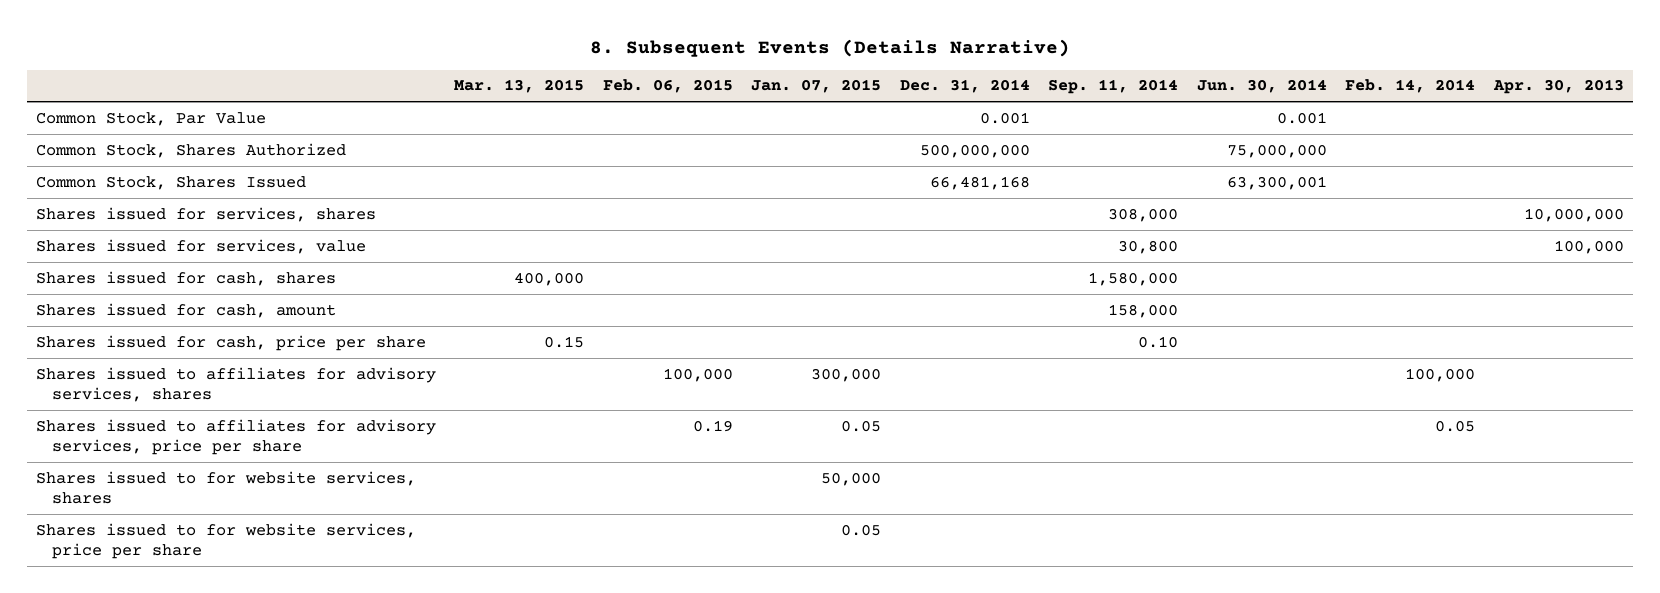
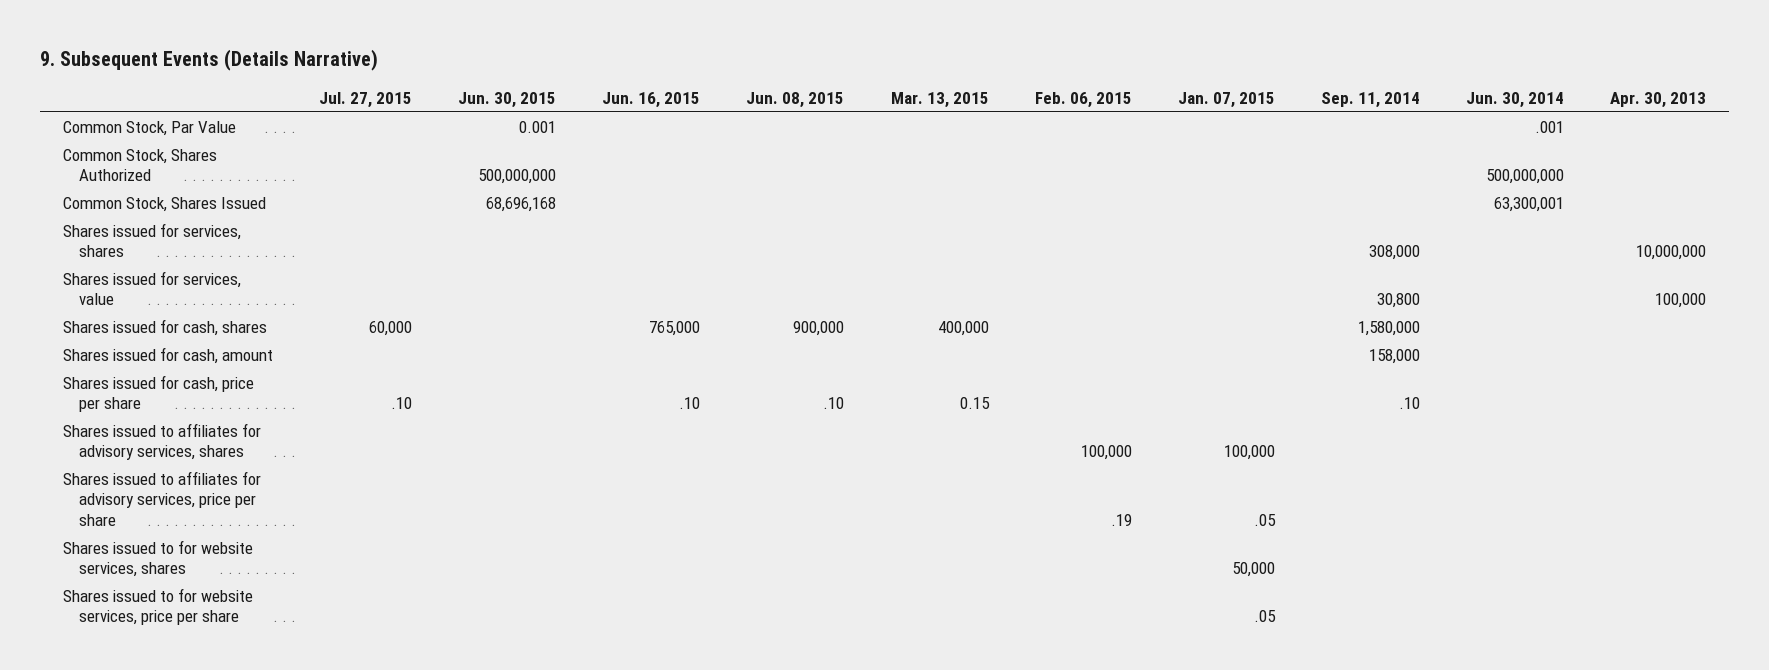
[589,38,1070,57] 8. Subsequent Events (Details Narrative) -> [39,49,378,72] 9. Subsequent Events (Details Narrative)
[899,79,1030,94] Dec. 31, 2014 -> none
[1345,79,1476,94] Feb. 14, 2014 -> none
none -> [318,91,412,108] Jul. 27, 2015
none -> [458,91,557,108] Jun. 30, 2015
none -> [602,91,701,108] Jun. 16, 2015
none -> [746,91,845,108] Jun. 08, 2015
[1276,111,1327,124] 0.001 -> [1535,121,1565,134] .001
[1226,143,1327,158] 75,000,000 -> [1486,169,1565,185] 500,000,000
[1138,335,1179,348] 0.10 -> [1398,397,1420,410] .10
[811,367,882,382] 300,000 -> [1223,445,1275,461] 100,000
[692,419,733,432] 0.19 -> [1110,513,1132,526] .19
[841,419,882,432] 0.05 -> [1253,513,1276,526] .05
[841,523,882,536] 0.05 -> [1253,610,1276,623] .05

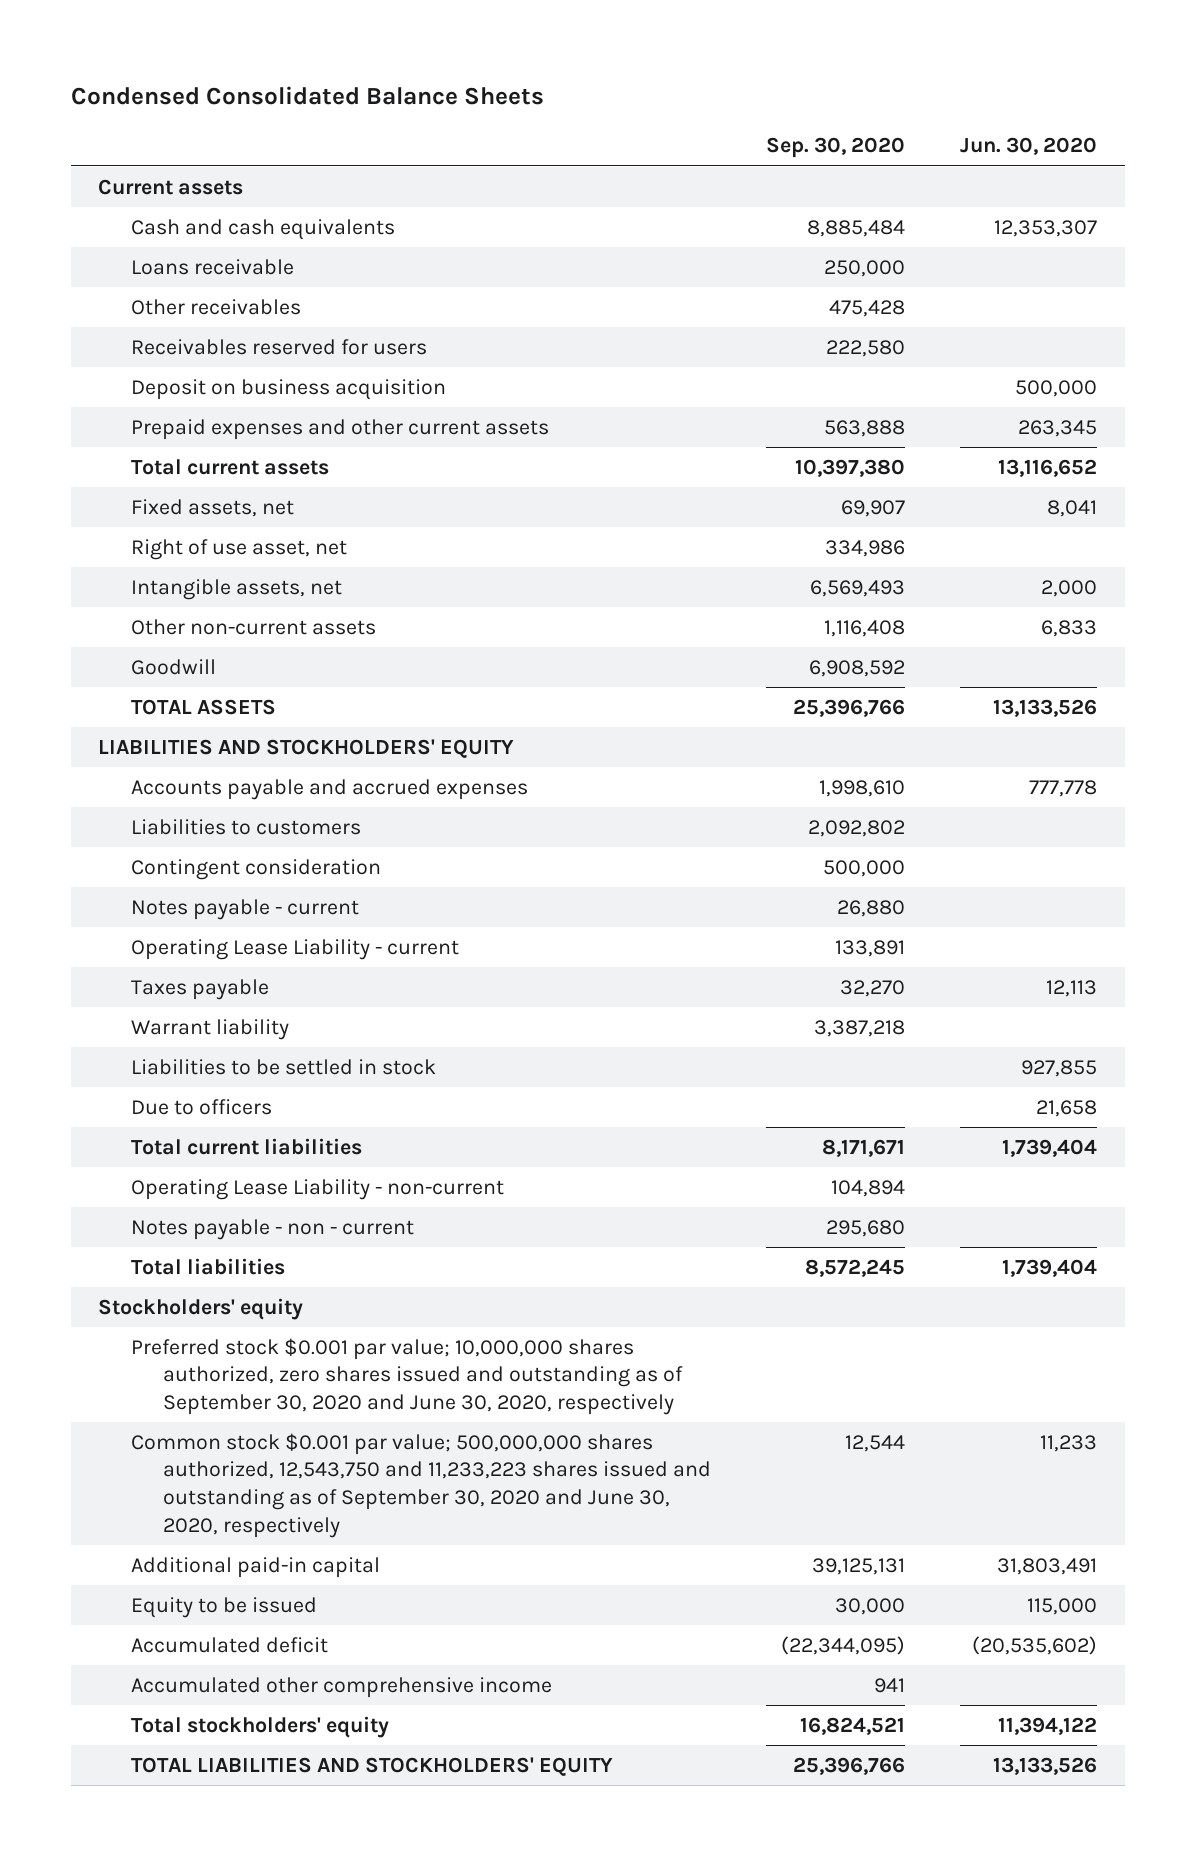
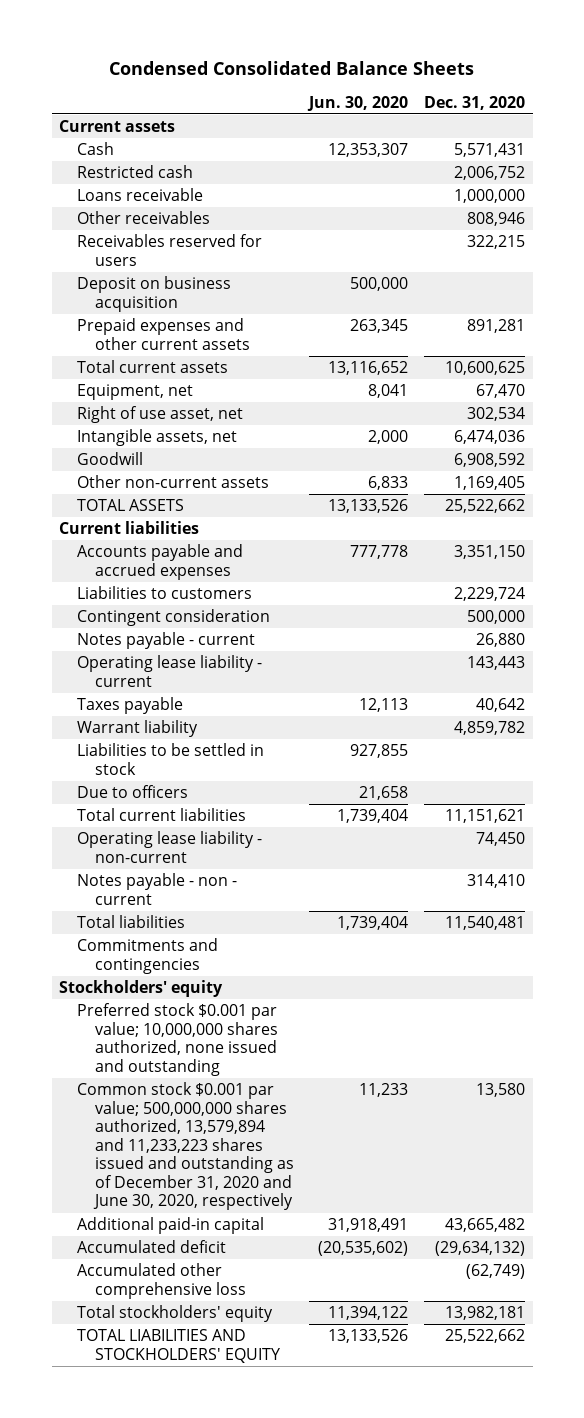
[766,137,906,159] Sep. 30, 2020 -> none
none -> [424,95,526,110] Dec. 31, 2020
[130,218,395,240] Cash and cash equivalents -> [77,142,115,156] Cash
none -> [77,165,194,179] Restricted cash
[130,498,294,517] Fixed assets, net -> [77,384,194,401] Equipment, net
[130,618,376,635] Other non-current assets -> [77,475,270,489] Other non-current assets
[98,738,515,758] LIABILITIES AND STOCKHOLDERS' EQUITY -> none
none -> [59,521,200,535] Current liabilities
[130,938,459,960] Operating Lease Liability - current -> [77,655,263,687] Operating lease liability - current
[130,1178,504,1200] Operating Lease Liability - non-current -> [77,831,263,863] Operating lease liability - non-current
none -> [77,938,219,974] Commitments and contingencies
[130,1596,317,1618] Equity to be issued -> none
[130,1337,684,1416] Preferred stock $0.001 par value; 10,000,000 shares authorized, zero shares issued and outstanding as of September 30, 2020 and June 30, 2020, respectively -> [77,1003,278,1076] Preferred stock $0.001 par value; 10,000,000 shares authorized, none issued and outstanding
[130,1432,712,1538] Common stock $0.001 par value; 500,000,000 shares authorized, 12,543,750 and 11,233,223 shares issued and outstanding as of September 30, 2020 and June 30, 2020, respectively -> [77,1082,294,1211] Common stock $0.001 par value; 500,000,000 shares authorized, 13,579,894 and 11,233,223 shares issued and outstanding as of December 31, 2020 and June 30, 2020, respectively
[997,1557,1098,1575] 31,803,491 -> [328,1218,409,1233] 31,918,491
[130,1676,552,1698] Accumulated other comprehensive income -> [77,1263,246,1299] Accumulated other comprehensive loss

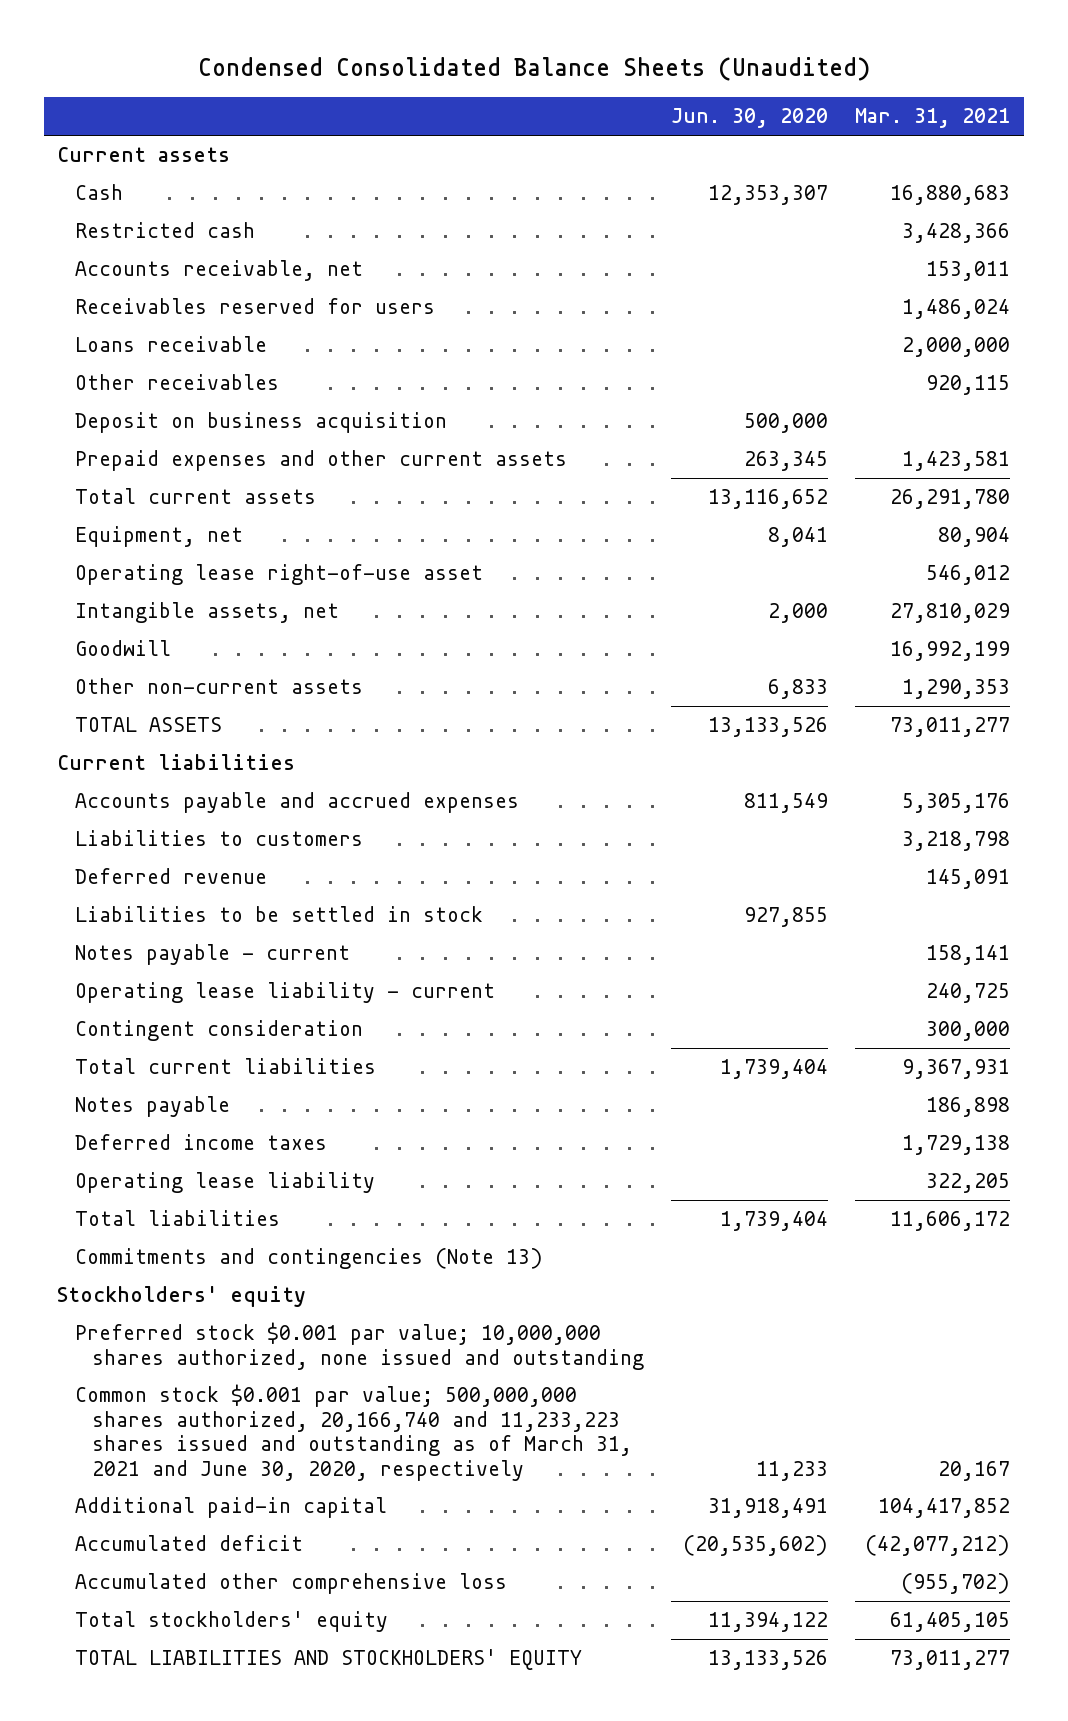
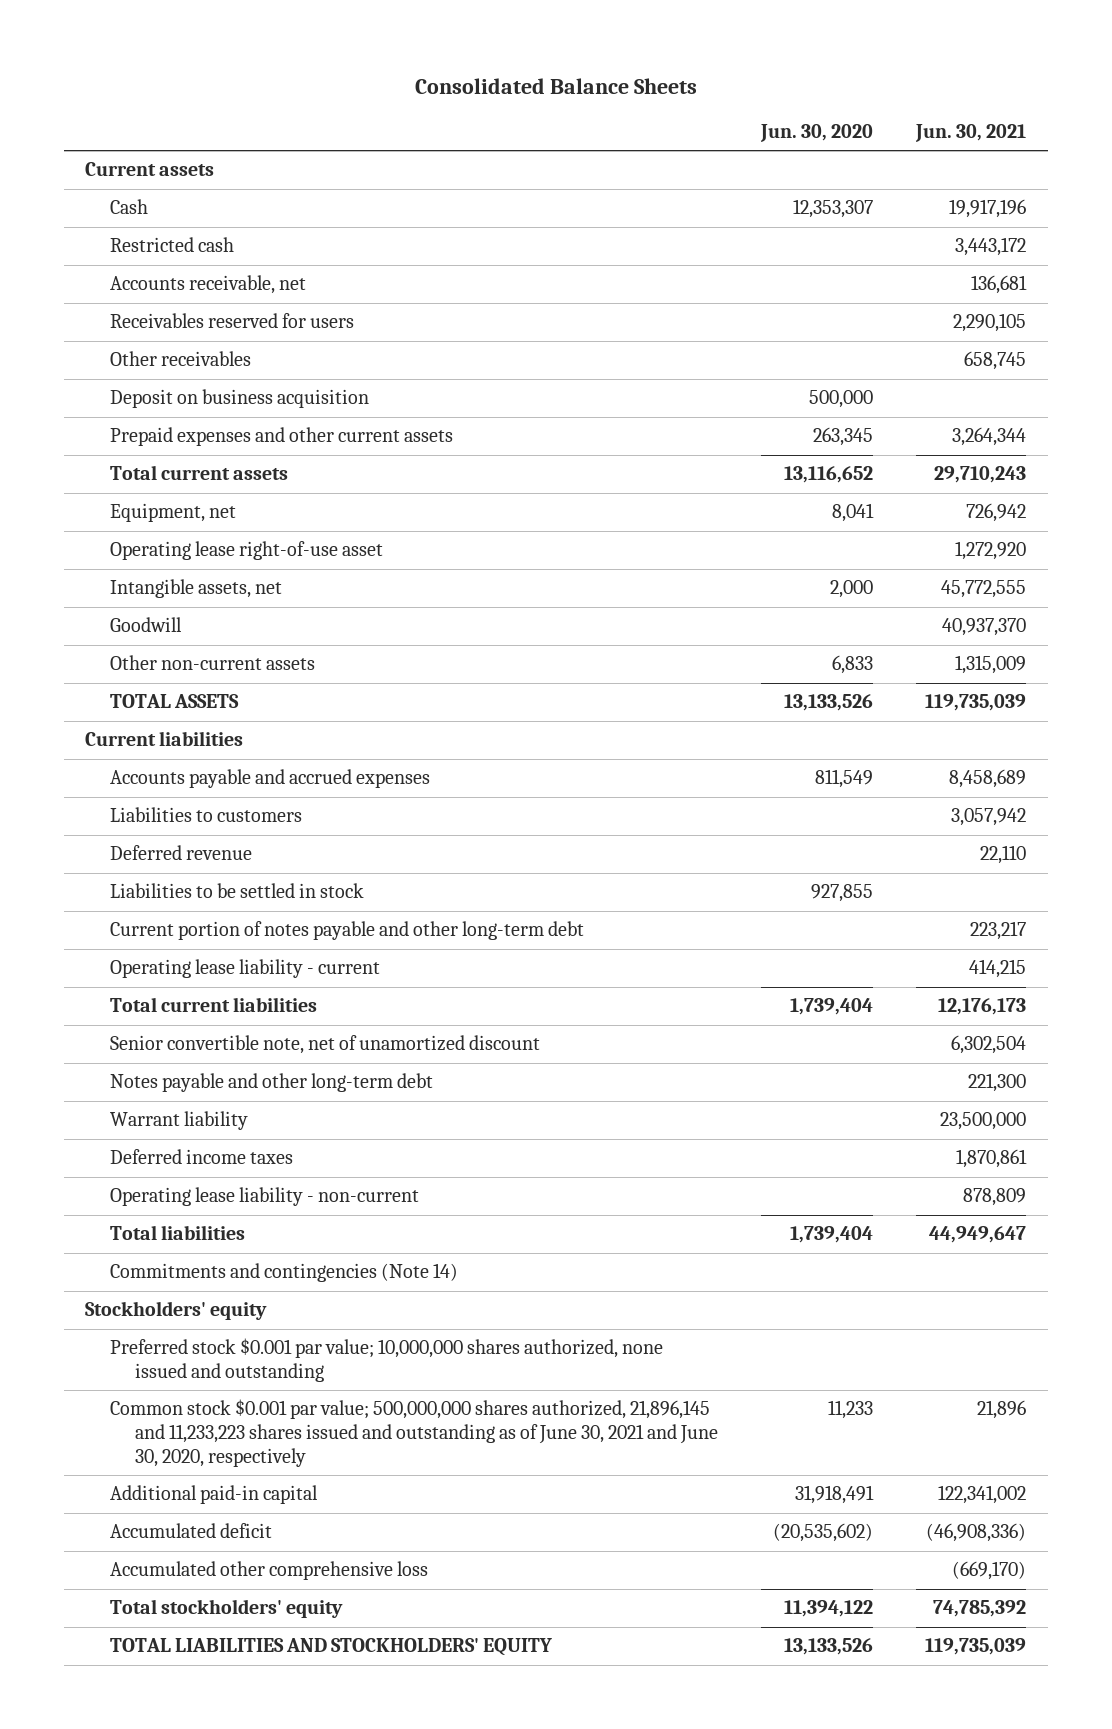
[197,57,870,82] Condensed Consolidated Balance Sheets (Unaudited) -> [414,77,697,94] Consolidated Balance Sheets
[855,108,1011,129] Mar. 31, 2021 -> none
none -> [915,124,1027,143] Jun. 30, 2021
[74,336,267,353] Loans receivable -> none
[74,944,350,966] Notes payable - current -> none
none -> [110,921,585,941] Current portion of notes payable and other long-term debt
[74,1020,363,1042] Contingent consideration -> none
[74,1096,230,1118] Notes payable -> none
none -> [110,1035,541,1055] Senior convertible note, net of unamortized discount
none -> [110,1073,434,1093] Notes payable and other long-term debt
none -> [110,1111,249,1131] Warrant liability
[74,1172,375,1194] Operating lease liability -> [110,1187,420,1207] Operating lease liability - non-current
[74,1248,543,1270] Commitments and contingencies (Note 13) -> [110,1263,459,1283] Commitments and contingencies (Note 14)
[74,1384,633,1481] Common stock $0.001 par value; 500,000,000 shares authorized, 20,166,740 and 11,233,223 shares issued and outstanding as of March 31, 2021 and June 30, 2020, respectively -> [110,1399,718,1467] Common stock $0.001 par value; 500,000,000 shares authorized, 21,896,145 and 11,233,223 shares issued and outstanding as of June 30, 2021 and June 30, 2020, respectively

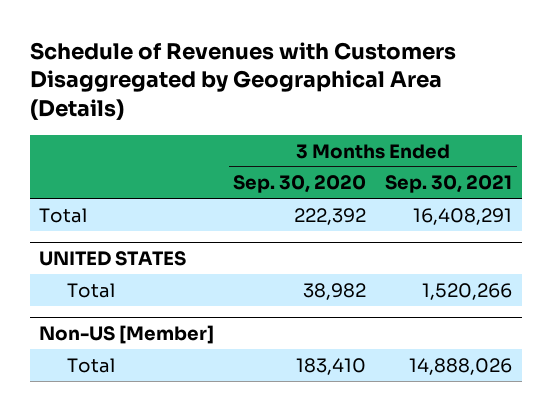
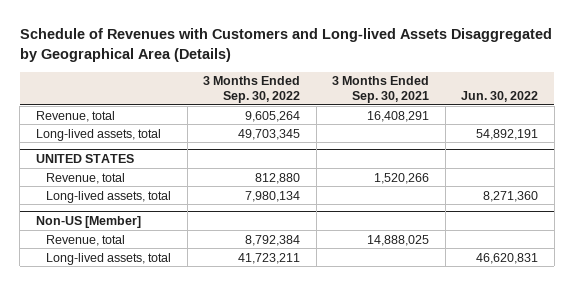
[29,41,456,121] Schedule of Revenues with Customers Disaggregated by Geographical Area (Details) -> [19,28,552,63] Schedule of Revenues with Customers and Long-lived Assets Disaggregated by Geographical Area (Details)
[233,175,367,194] Sep. 30, 2020 -> none
none -> [203,76,301,104] 3 Months Ended Sep. 30, 2022
none -> [461,91,539,103] Jun. 30, 2022
[39,207,88,223] Total -> [35,110,115,122] Revenue, total
none -> [35,128,161,141] Long-lived assets, total
[67,282,116,298] Total -> [46,172,126,184] Revenue, total
none -> [46,190,172,203] Long-lived assets, total
[67,357,116,373] Total -> [46,234,126,246] Revenue, total
[409,357,513,375] 14,888,026 -> [367,234,430,246] 14,888,025
none -> [46,252,172,265] Long-lived assets, total

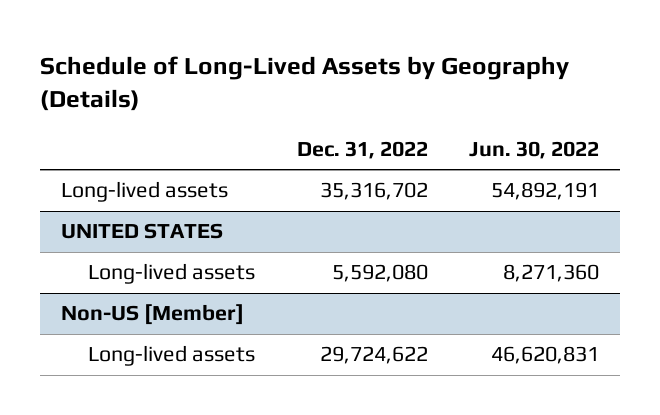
[19,28,552,63] Schedule of Revenues with Customers and Long-lived Assets Disaggregated by Geographical Area (Details) -> [40,55,570,112] Schedule of Long-Lived Assets by Geography (Details)
[203,76,301,104] 3 Months Ended Sep. 30, 2022 -> none
[332,76,430,104] 3 Months Ended Sep. 30, 2021 -> none
none -> [296,141,428,160] Dec. 31, 2022
[35,110,115,122] Revenue, total -> none
[35,128,161,141] Long-lived assets, total -> [61,181,229,203] Long-lived assets
[46,172,126,184] Revenue, total -> none
[46,190,172,203] Long-lived assets, total -> [88,263,256,285] Long-lived assets
[46,234,126,246] Revenue, total -> none
[46,252,172,265] Long-lived assets, total -> [88,345,256,367] Long-lived assets

